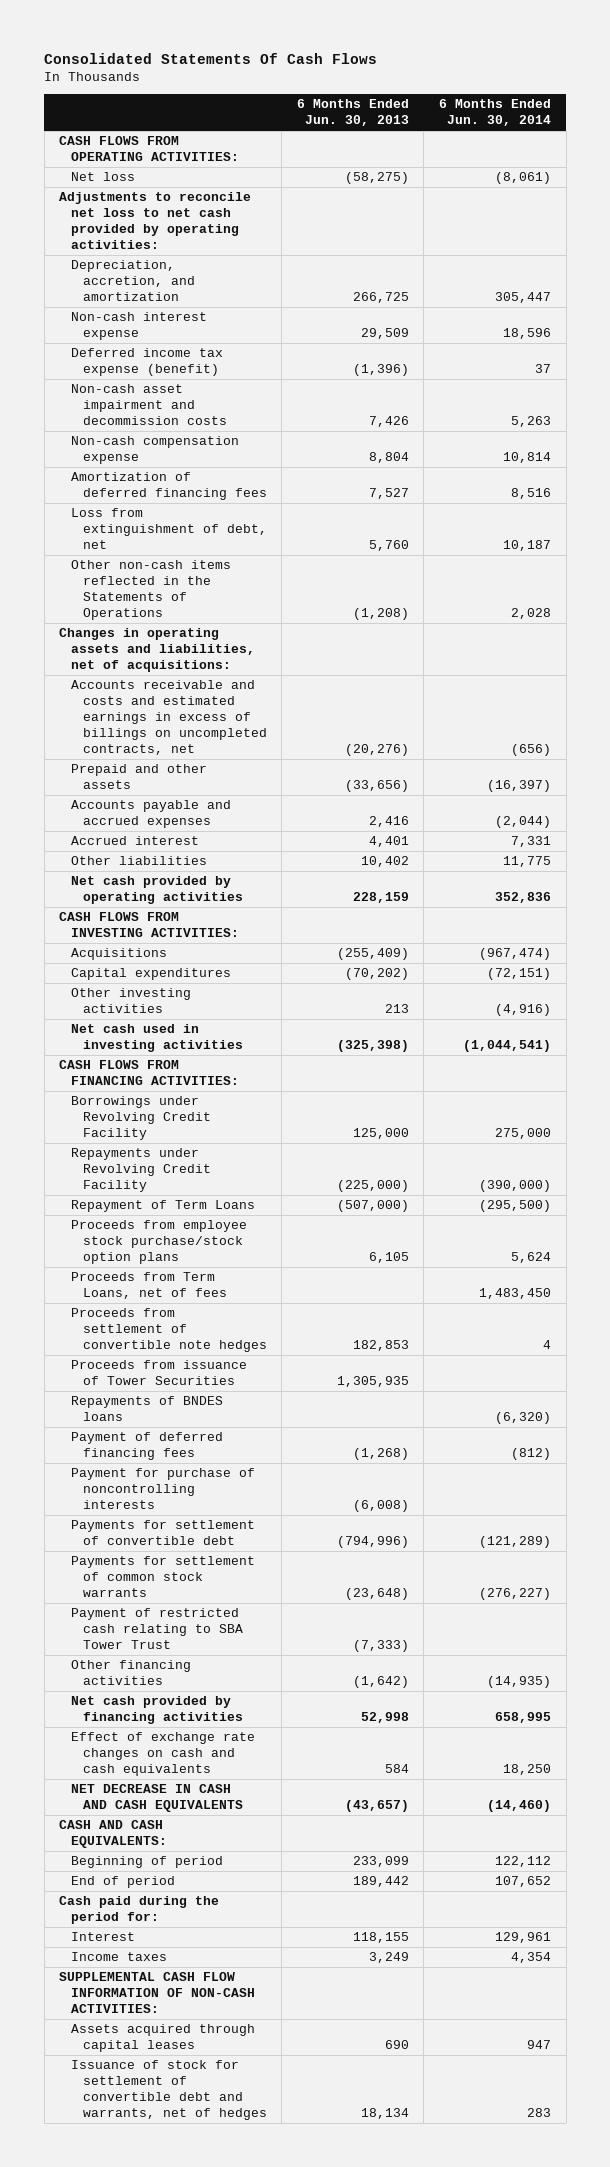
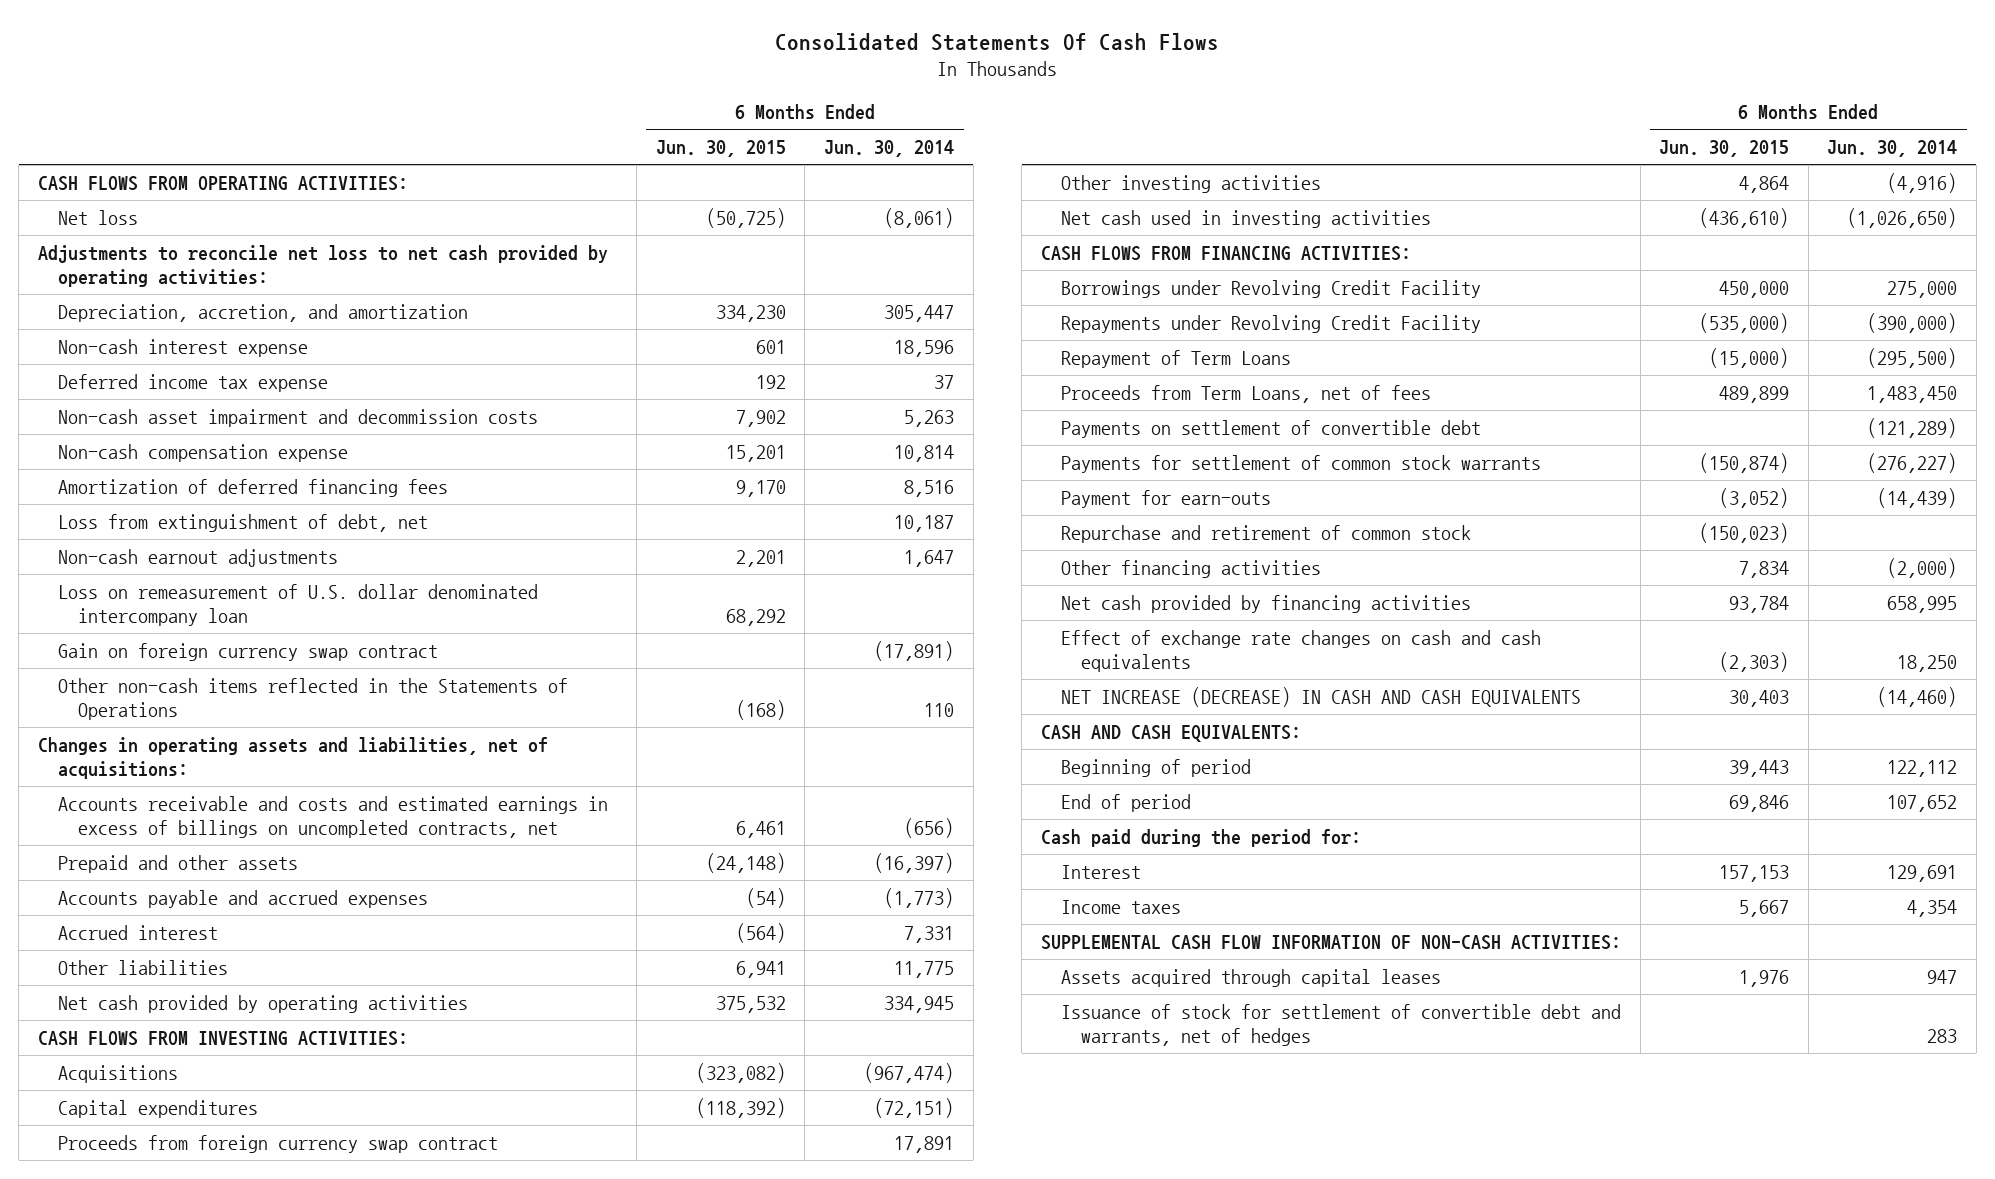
[296,99,409,127] 6 Months Ended Jun. 30, 2013 -> none
none -> [655,140,786,158] Jun. 30, 2015
[70,348,223,377] Deferred income tax expense (benefit) -> [57,373,328,392] Deferred income tax expense
none -> [57,548,338,567] Non-cash earnout adjustments
none -> [57,583,538,627] Loss on remeasurement of U.S. dollar denominated intercompany loan
none -> [57,642,438,661] Gain on foreign currency swap contract
[511,608,552,620] 2,028 -> [923,703,954,718] 110
[495,816,552,829] (2,044) -> [883,887,954,908] (1,773)
[495,892,552,904] 352,836 -> [883,995,954,1013] 334,945
none -> [57,1134,498,1153] Proceeds from foreign currency swap contract
[463,1040,552,1053] (1,044,541) -> [1847,207,1958,228] (1,026,650)
[70,1220,247,1265] Proceeds from employee stock purchase/stock option plans -> none
[70,1308,267,1353] Proceeds from settlement of convertible note hedges -> none
[70,1360,247,1386] Proceeds from issuance of Tower Securities -> none
[70,1396,223,1422] Repayments of BNDES loans -> none
[70,1432,223,1461] Payment of deferred financing fees -> none
[70,1468,255,1510] Payment for purchase of noncontrolling interests -> none
[70,1520,255,1546] Payments for settlement of convertible debt -> [1060,419,1481,438] Payments on settlement of convertible debt
[70,1608,243,1650] Payment of restricted cash relating to SBA Tower Trust -> none
none -> [1060,489,1271,508] Payment for earn-outs
none -> [1060,524,1471,543] Repurchase and retirement of common stock
[487,1676,552,1689] (14,935) -> [1887,557,1958,578] (2,000)
[70,1784,243,1813] NET DECREASE IN CASH AND CASH EQUIVALENTS -> [1060,686,1581,707] NET INCREASE (DECREASE) IN CASH AND CASH EQUIVALENTS
[495,1932,552,1944] 129,961 -> [1887,864,1958,882] 129,691

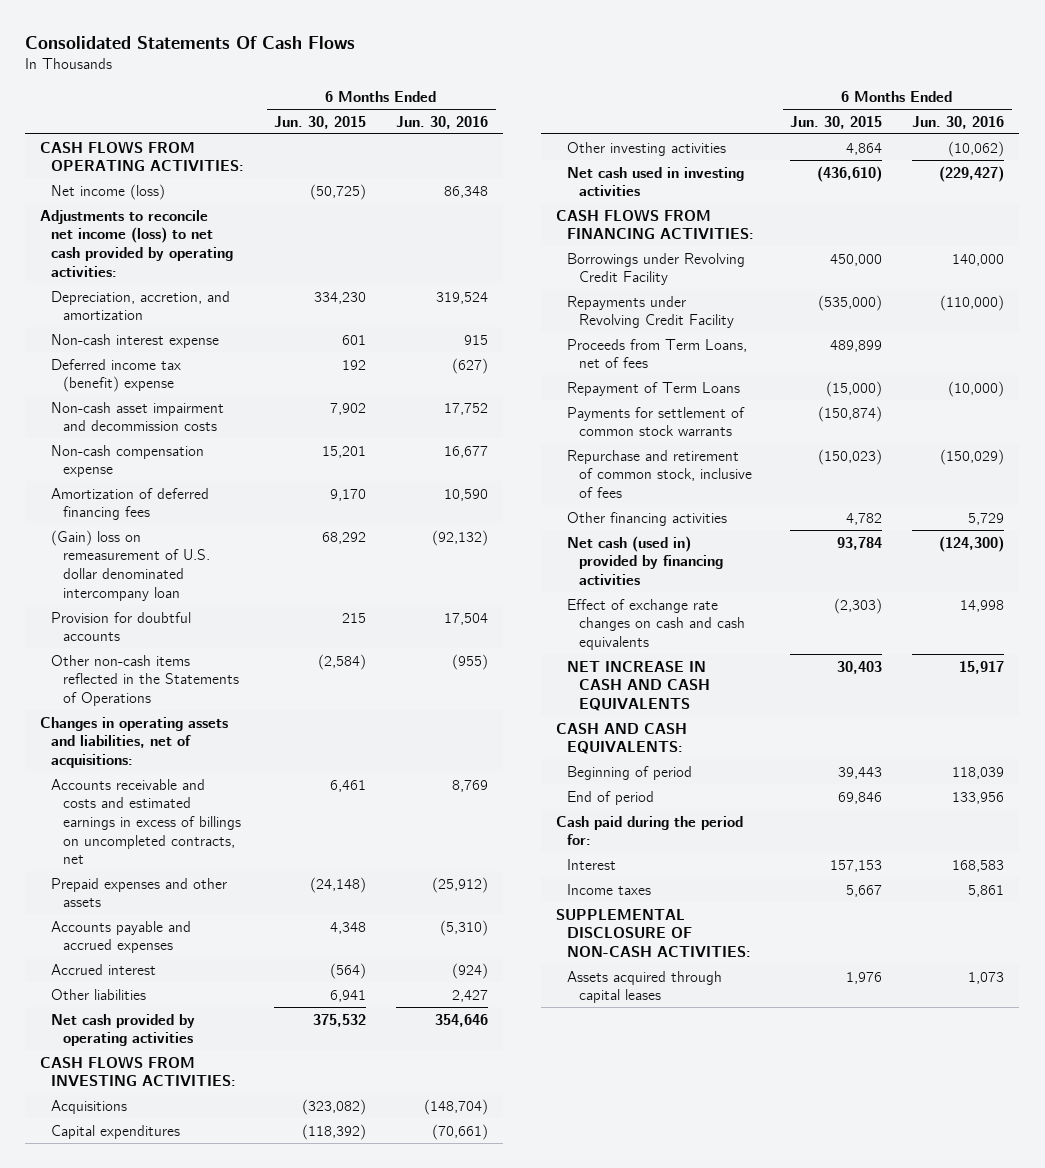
[823,140,954,158] Jun. 30, 2014 -> none
none -> [396,115,489,129] Jun. 30, 2016
[57,209,138,225] Net loss -> [51,183,166,200] Net income (loss)
[37,244,608,288] Adjustments to reconcile net loss to net cash provided by operating activities: -> [40,209,234,277] Adjustments to reconcile net income (loss) to net cash provided by operating activities:
[57,373,328,392] Deferred income tax expense -> [51,358,182,393] Deferred income tax (benefit) expense
[57,513,428,532] Loss from extinguishment of debt, net -> none
[57,548,338,567] Non-cash earnout adjustments -> none
[57,642,438,661] Gain on foreign currency swap contract -> none
[57,583,538,627] Loss on remeasurement of U.S. dollar denominated intercompany loan -> [51,529,210,601] (Gain) loss on remeasurement of U.S. dollar denominated intercompany loan
none -> [51,611,192,642] Provision for doubtful accounts
[735,700,786,721] (168) -> [318,653,367,670] (2,584)
[57,854,298,873] Prepaid and other assets -> [51,877,228,908] Prepaid expenses and other assets
[745,887,786,908] (54) -> [330,921,367,934] 4,348
[57,1134,498,1153] Proceeds from foreign currency swap contract -> none
[1060,419,1481,438] Payments on settlement of convertible debt -> none
[1060,349,1291,368] Repayment of Term Loans -> [567,381,741,396] Repayment of Term Loans
[1060,489,1271,508] Payment for earn-outs -> none
[1060,524,1471,543] Repurchase and retirement of common stock -> [567,449,752,498] Repurchase and retirement of common stock, inclusive of fees
[1739,560,1790,578] 7,834 -> [846,512,883,525] 4,782
[1060,594,1471,613] Net cash provided by financing activities -> [567,535,723,585] Net cash (used in) provided by financing activities
[1060,686,1581,707] NET INCREASE (DECREASE) IN CASH AND CASH EQUIVALENTS -> [567,660,710,711] NET INCREASE IN CASH AND CASH EQUIVALENTS
[1040,934,1621,950] SUPPLEMENTAL CASH FLOW INFORMATION OF NON-CASH ACTIVITIES: -> [556,908,752,957] SUPPLEMENTAL DISCLOSURE OF NON-CASH ACTIVITIES:
[1060,1003,1621,1047] Issuance of stock for settlement of convertible debt and warrants, net of hedges -> none

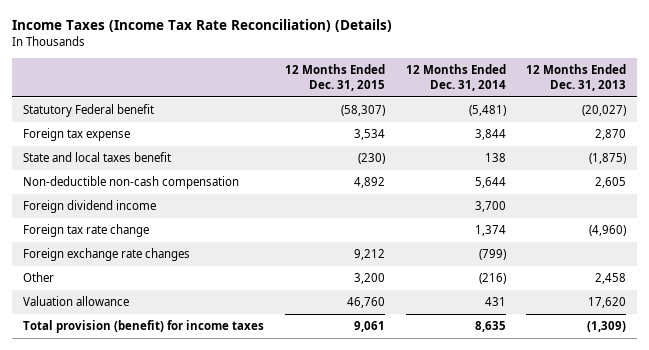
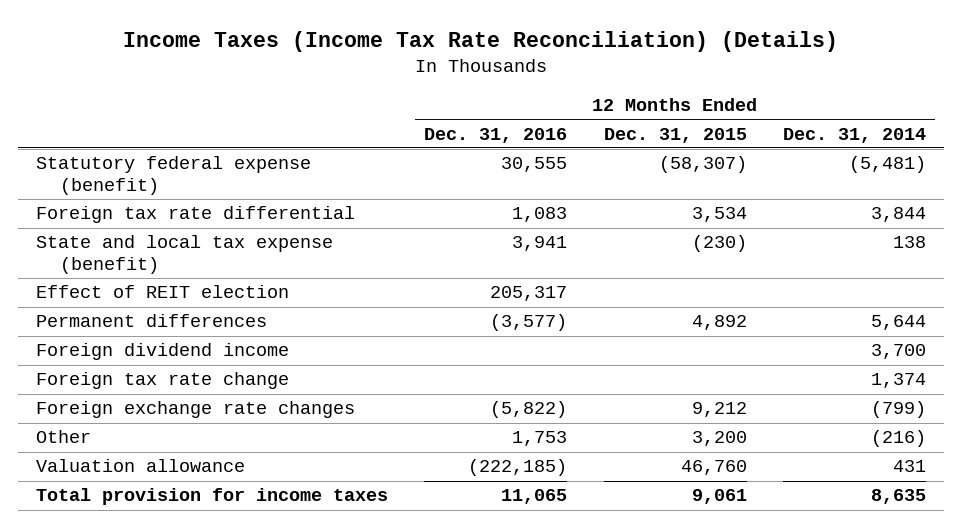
[526,64,627,91] 12 Months Ended Dec. 31, 2013 -> none
none -> [424,127,568,143] Dec. 31, 2016
[22,104,154,118] Statutory Federal benefit -> [36,156,312,196] Statutory federal expense (benefit)
[22,128,130,142] Foreign tax expense -> [36,206,356,224] Foreign tax rate differential
[22,152,171,163] State and local taxes benefit -> [36,235,334,275] State and local tax expense (benefit)
none -> [36,285,290,299] Effect of REIT election
[22,176,239,190] Non-deductible non-cash compensation -> [36,314,268,328] Permanent differences
[22,320,264,334] Total provision (benefit) for income taxes -> [36,488,389,506] Total provision for income taxes

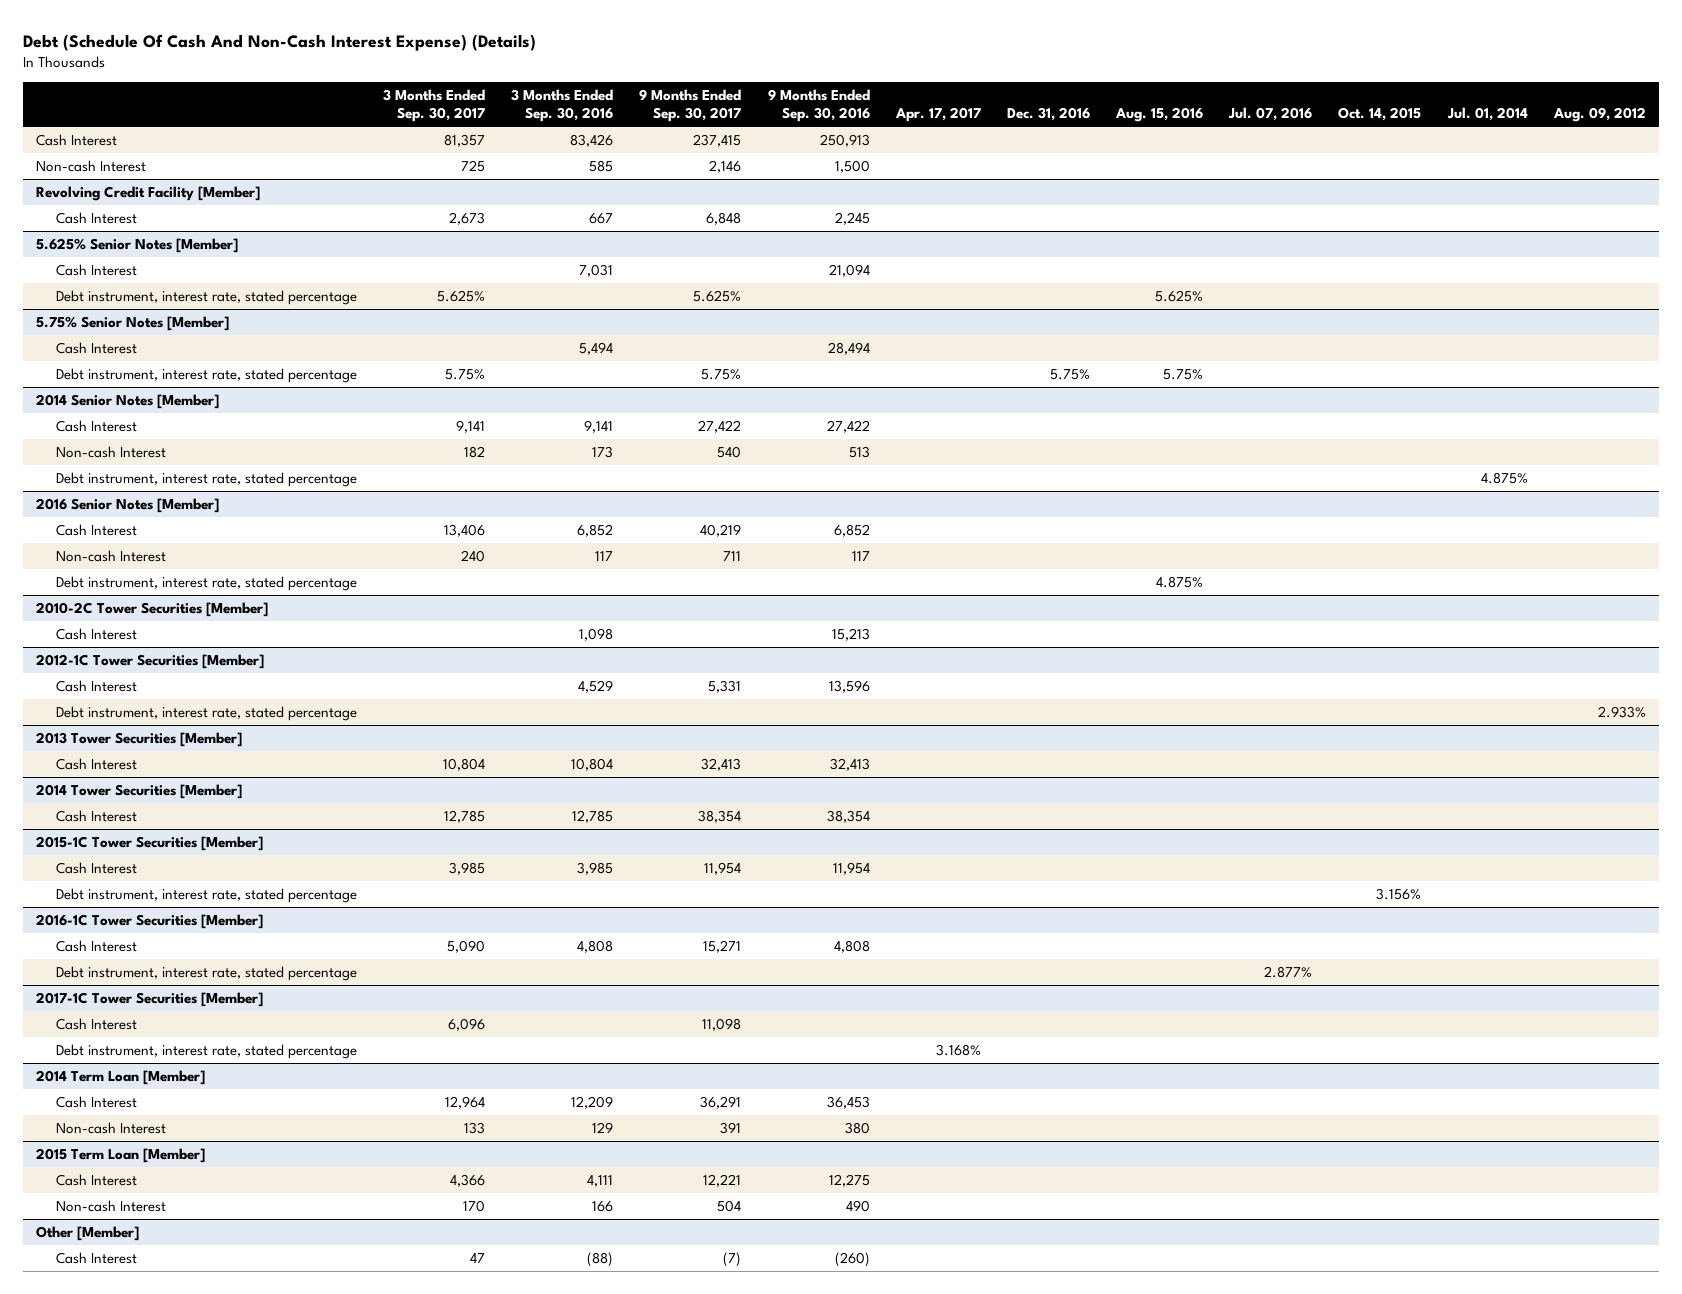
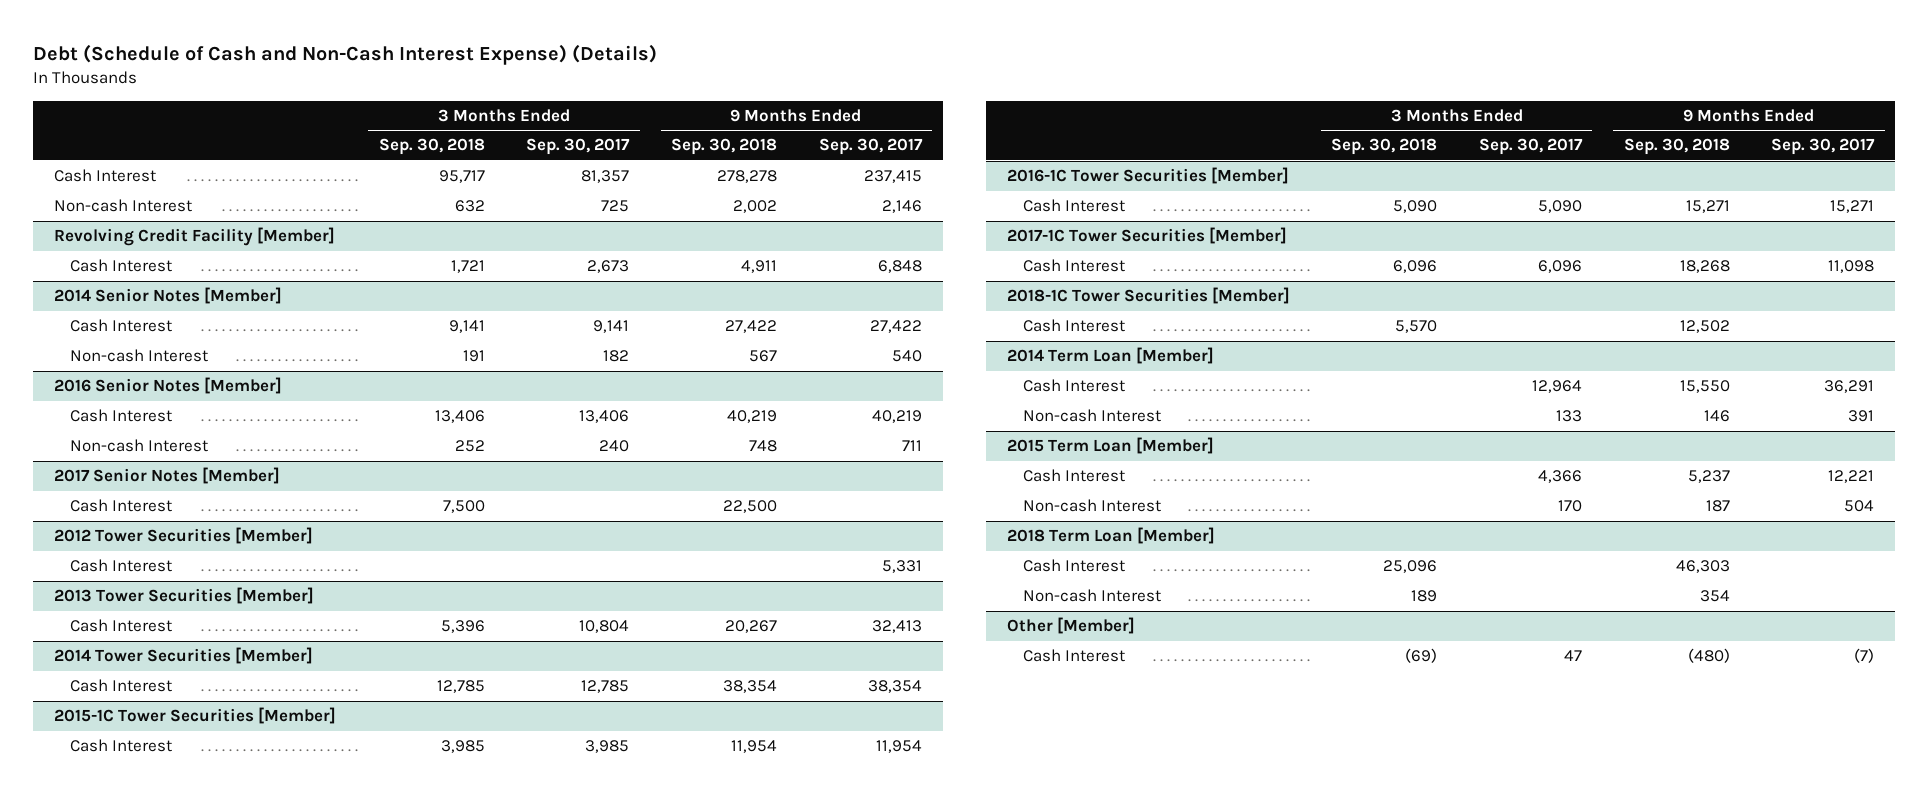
[22,33,536,51] Debt (Schedule Of Cash And Non-Cash Interest Expense) (Details) -> [33,44,658,66] Debt (Schedule of Cash and Non-Cash Interest Expense) (Details)
[511,89,614,123] 3 Months Ended Sep. 30, 2016 -> none
[767,89,870,123] 9 Months Ended Sep. 30, 2016 -> none
[894,107,981,123] Apr. 17, 2017 -> none
[1006,107,1090,122] Dec. 31, 2016 -> none
[1115,107,1204,123] Aug. 15, 2016 -> none
[1228,107,1313,122] Jul. 07, 2016 -> none
[1338,107,1422,122] Oct. 14, 2015 -> none
[1446,107,1528,122] Jul. 01, 2014 -> none
[1552,107,1646,123] Aug. 09, 2012 -> none
none -> [378,138,485,156] Sep. 30, 2018
none -> [671,138,778,156] Sep. 30, 2018
[36,238,239,254] 5.625% Senior Notes [Member] -> none
[55,264,137,277] Cash Interest -> none
[55,290,357,306] Debt instrument, interest rate, stated percentage -> none
[36,316,230,332] 5.75% Senior Notes [Member] -> none
[55,342,137,355] Cash Interest -> none
[55,368,357,384] Debt instrument, interest rate, stated percentage -> none
[55,472,357,488] Debt instrument, interest rate, stated percentage -> none
[55,576,357,592] Debt instrument, interest rate, stated percentage -> none
[36,602,269,618] 2010-2C Tower Securities [Member] -> none
none -> [54,467,281,485] 2017 Senior Notes [Member]
[36,654,265,670] 2012-1C Tower Securities [Member] -> [54,527,314,545] 2012 Tower Securities [Member]
[55,706,357,722] Debt instrument, interest rate, stated percentage -> none
[55,888,357,904] Debt instrument, interest rate, stated percentage -> none
[55,966,357,982] Debt instrument, interest rate, stated percentage -> none
[55,1044,357,1060] Debt instrument, interest rate, stated percentage -> none
none -> [1006,287,1290,305] 2018-1C Tower Securities [Member]
none -> [1022,319,1125,333] Cash Interest
none -> [1006,527,1215,545] 2018 Term Loan [Member]
none -> [1022,559,1125,573] Cash Interest
none -> [1022,589,1161,603] Non-cash Interest

